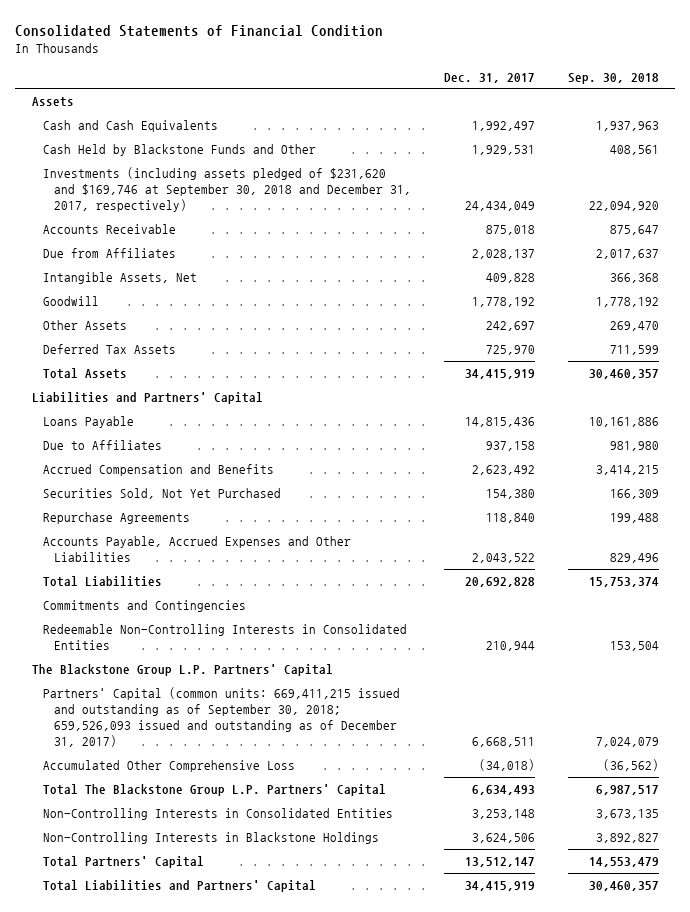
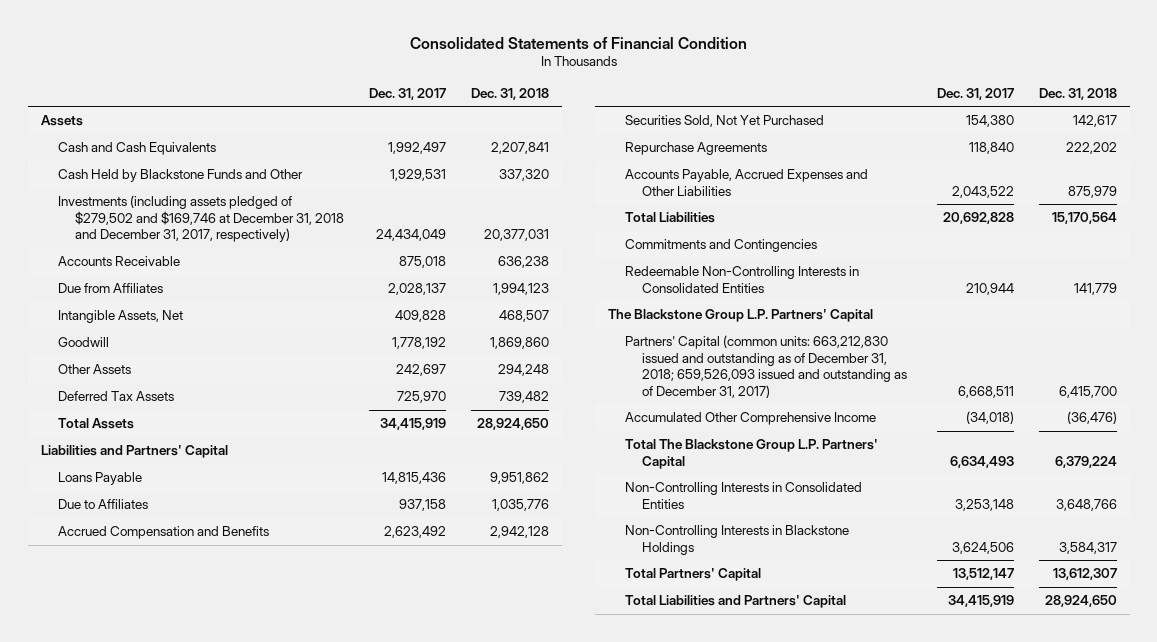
[567,72,659,84] Sep. 30, 2018 -> none
none -> [471,87,550,100] Dec. 31, 2018
[42,166,411,213] Investments (including assets pledged of $231,620 and $169,746 at September 30, 2018 and December 31, 2017, respectively) -> [57,195,344,243] Investments (including assets pledged of $279,502 and $169,746 at December 31, 2018 and December 31, 2017, respectively)
[42,686,400,748] Partners' Capital (common units: 669,411,215 issued and outstanding as of September 30, 2018; 659,526,093 issued and outstanding as of December 31, 2017) -> [625,335,908,398] Partners' Capital (common units: 663,212,830 issued and outstanding as of December 31, 2018; 659,526,093 issued and outstanding as of December 31, 2017)
[42,759,295,772] Accumulated Other Comprehensive Loss -> [625,412,877,426] Accumulated Other Comprehensive Income

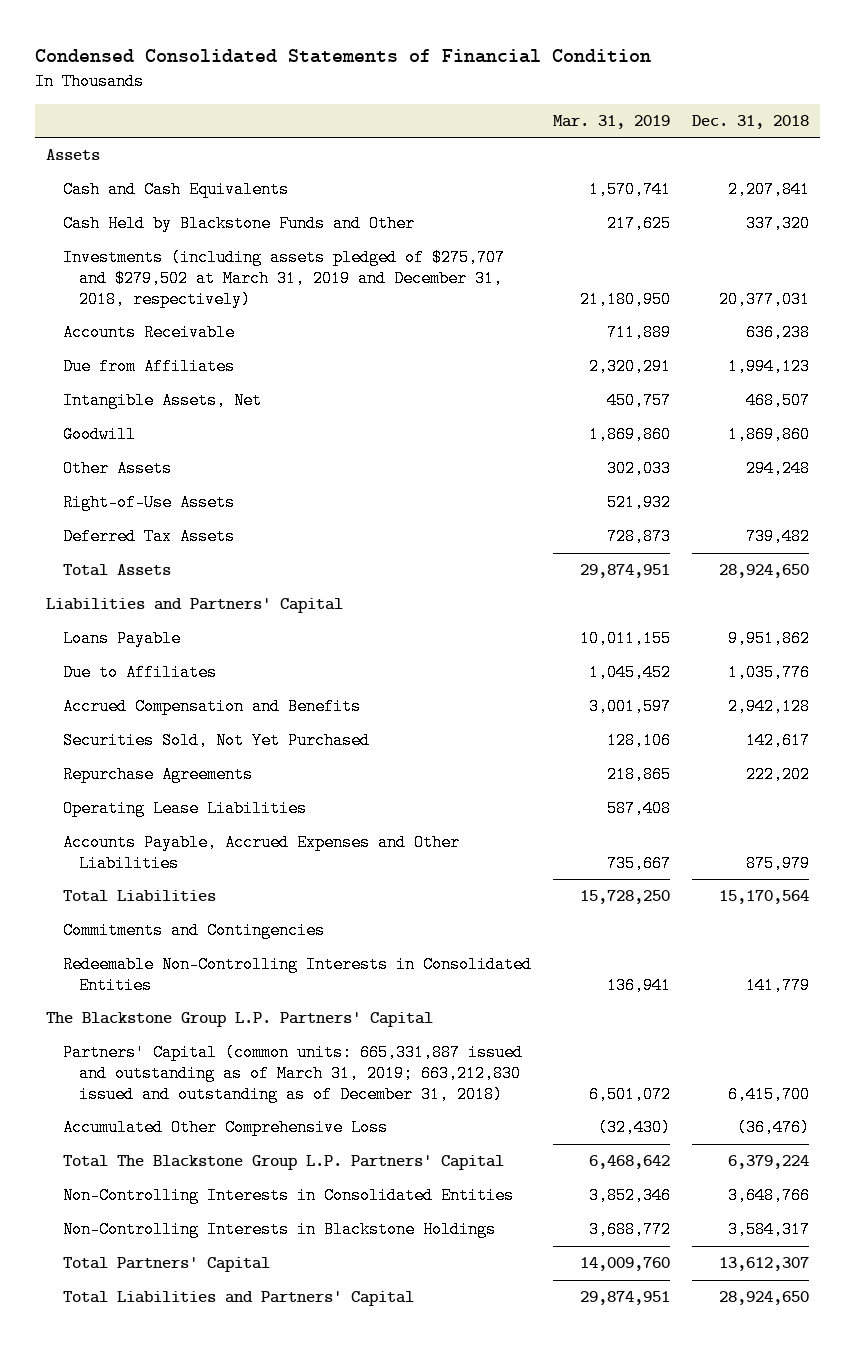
[409,36,747,49] Consolidated Statements of Financial Condition -> [34,49,651,64] Condensed Consolidated Statements of Financial Condition
[369,87,447,100] Dec. 31, 2017 -> none
none -> [552,114,670,129] Mar. 31, 2019
[57,195,344,243] Investments (including assets pledged of $279,502 and $169,746 at December 31, 2018 and December 31, 2017, respectively) -> [62,249,505,308] Investments (including assets pledged of $275,707 and $279,502 at March 31, 2019 and December 31, 2018, respectively)
none -> [62,494,235,512] Right-of-Use Assets
none -> [62,800,307,818] Operating Lease Liabilities
[625,335,908,398] Partners' Capital (common units: 663,212,830 issued and outstanding as of December 31, 2018; 659,526,093 issued and outstanding as of December 31, 2017) -> [62,1044,523,1103] Partners' Capital (common units: 665,331,887 issued and outstanding as of March 31, 2019; 663,212,830 issued and outstanding as of December 31, 2018)
[625,412,877,426] Accumulated Other Comprehensive Income -> [62,1119,388,1137] Accumulated Other Comprehensive Loss

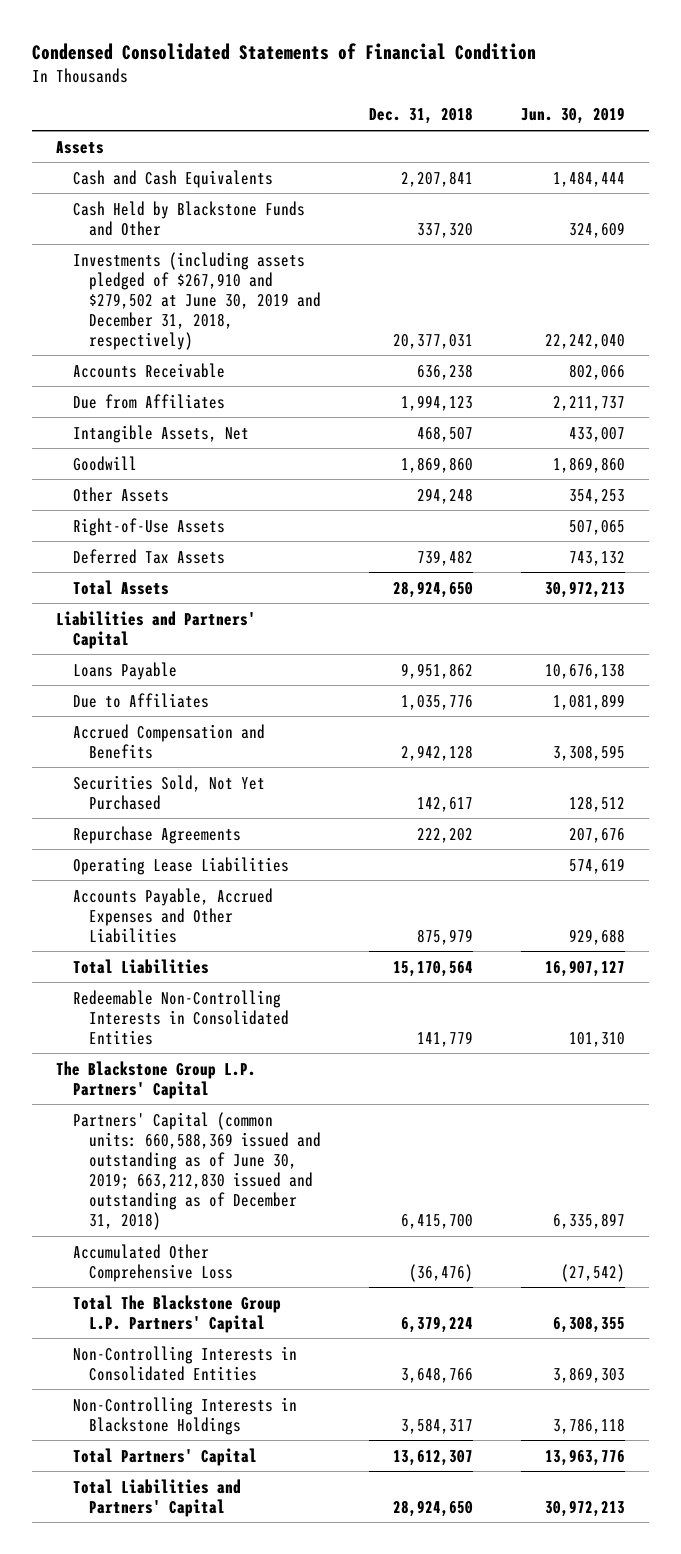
[552,114,670,129] Mar. 31, 2019 -> none
none -> [520,107,625,125] Jun. 30, 2019
[62,249,505,308] Investments (including assets pledged of $275,707 and $279,502 at March 31, 2019 and December 31, 2018, respectively) -> [72,251,321,350] Investments (including assets pledged of $267,910 and $279,502 at June 30, 2019 and December 31, 2018, respectively)
[62,922,325,940] Commitments and Contingencies -> none
[62,1044,523,1103] Partners' Capital (common units: 665,331,887 issued and outstanding as of March 31, 2019; 663,212,830 issued and outstanding as of December 31, 2018) -> [72,1111,321,1230] Partners' Capital (common units: 660,588,369 issued and outstanding as of June 30, 2019; 663,212,830 issued and outstanding as of December 31, 2018)

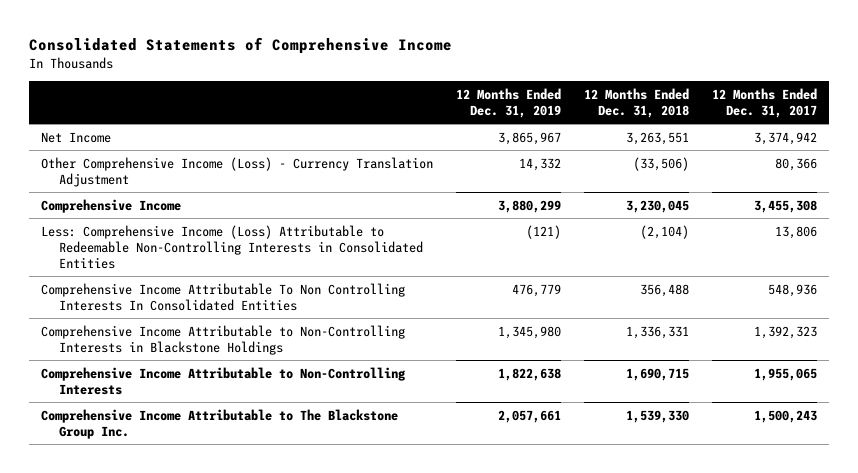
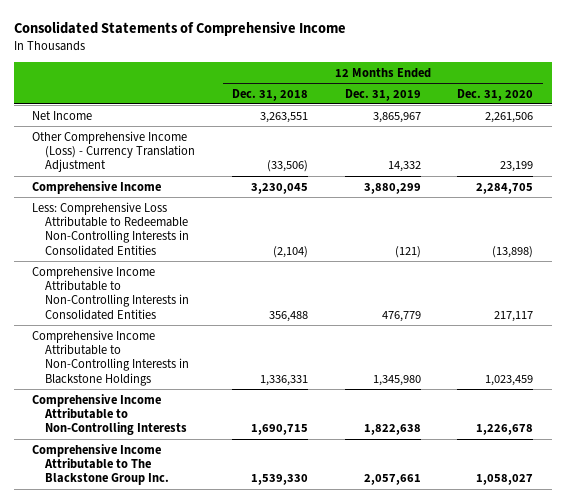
[712,87,818,118] 12 Months Ended Dec. 31, 2017 -> none
none -> [457,88,534,101] Dec. 31, 2020
[40,224,424,269] Less: Comprehensive Income (Loss) Attributable to Redeemable Non-Controlling Interests in Consolidated Entities -> [32,201,190,256] Less: Comprehensive Loss Attributable to Redeemable Non-Controlling Interests in Consolidated Entities
[40,282,405,311] Comprehensive Income Attributable To Non Controlling Interests In Consolidated Entities -> [32,265,190,320] Comprehensive Income Attributable to Non-Controlling Interests in Consolidated Entities

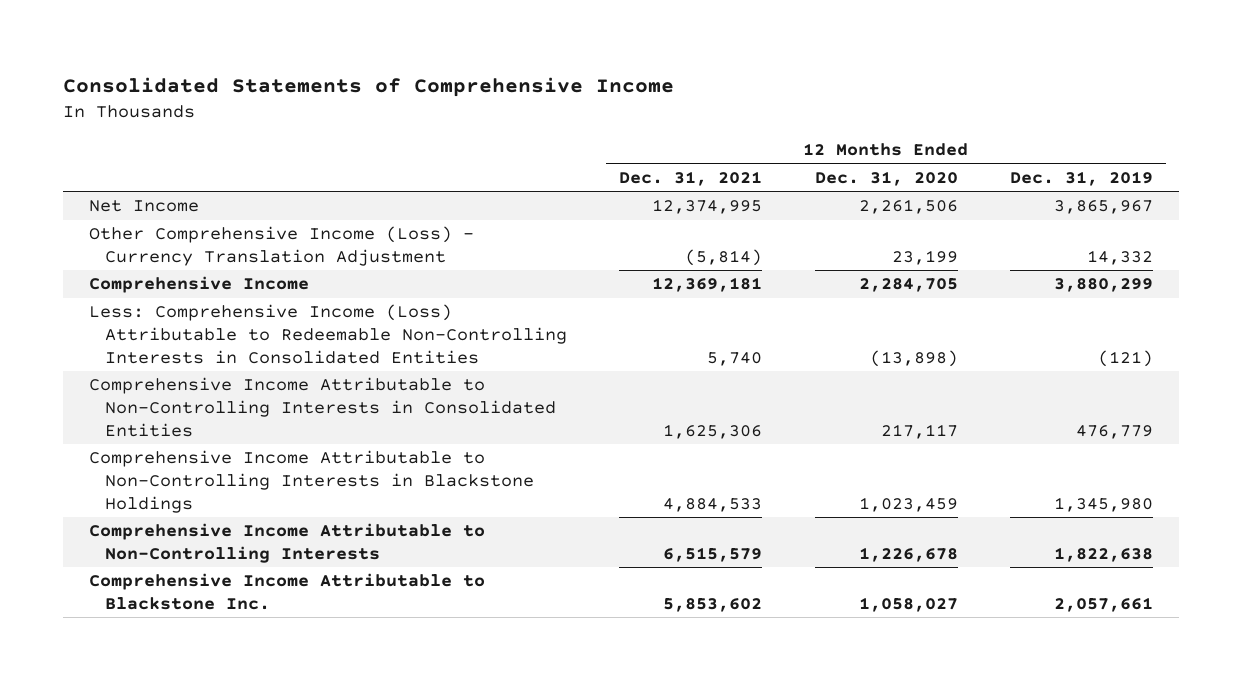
[232,88,309,101] Dec. 31, 2018 -> none
none -> [619,170,763,186] Dec. 31, 2021
[32,201,190,256] Less: Comprehensive Loss Attributable to Redeemable Non-Controlling Interests in Consolidated Entities -> [88,304,568,364] Less: Comprehensive Income (Loss) Attributable to Redeemable Non-Controlling Interests in Consolidated Entities
[32,443,170,486] Comprehensive Income Attributable to The Blackstone Group Inc. -> [88,573,485,611] Comprehensive Income Attributable to Blackstone Inc.

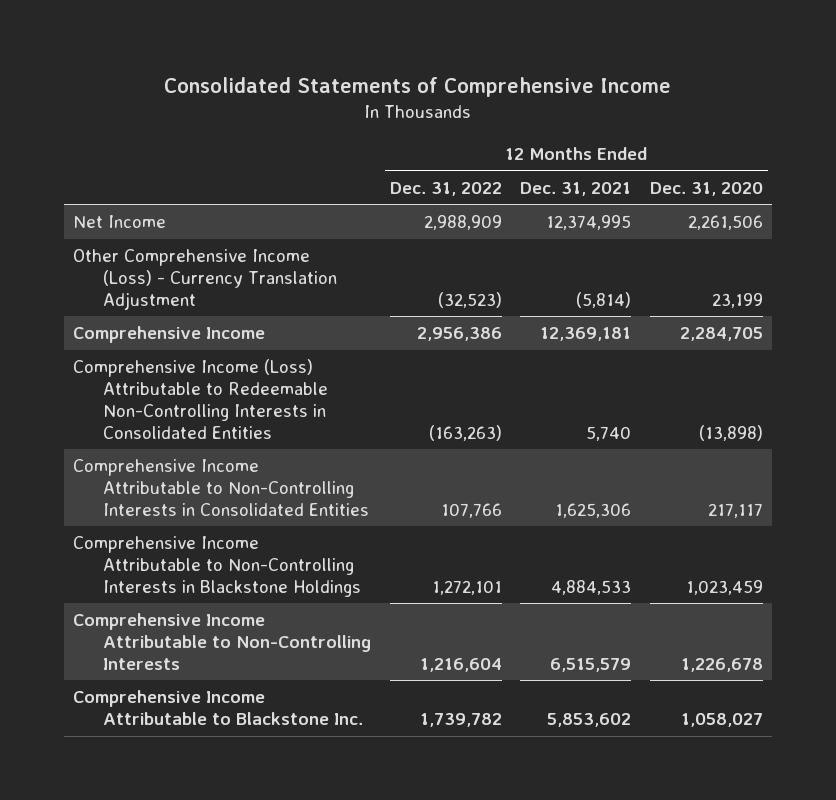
[1009,170,1153,186] Dec. 31, 2019 -> none
none -> [389,181,502,196] Dec. 31, 2022
[88,304,568,364] Less: Comprehensive Income (Loss) Attributable to Redeemable Non-Controlling Interests in Consolidated Entities -> [73,359,328,439] Comprehensive Income (Loss) Attributable to Redeemable Non-Controlling Interests in Consolidated Entities

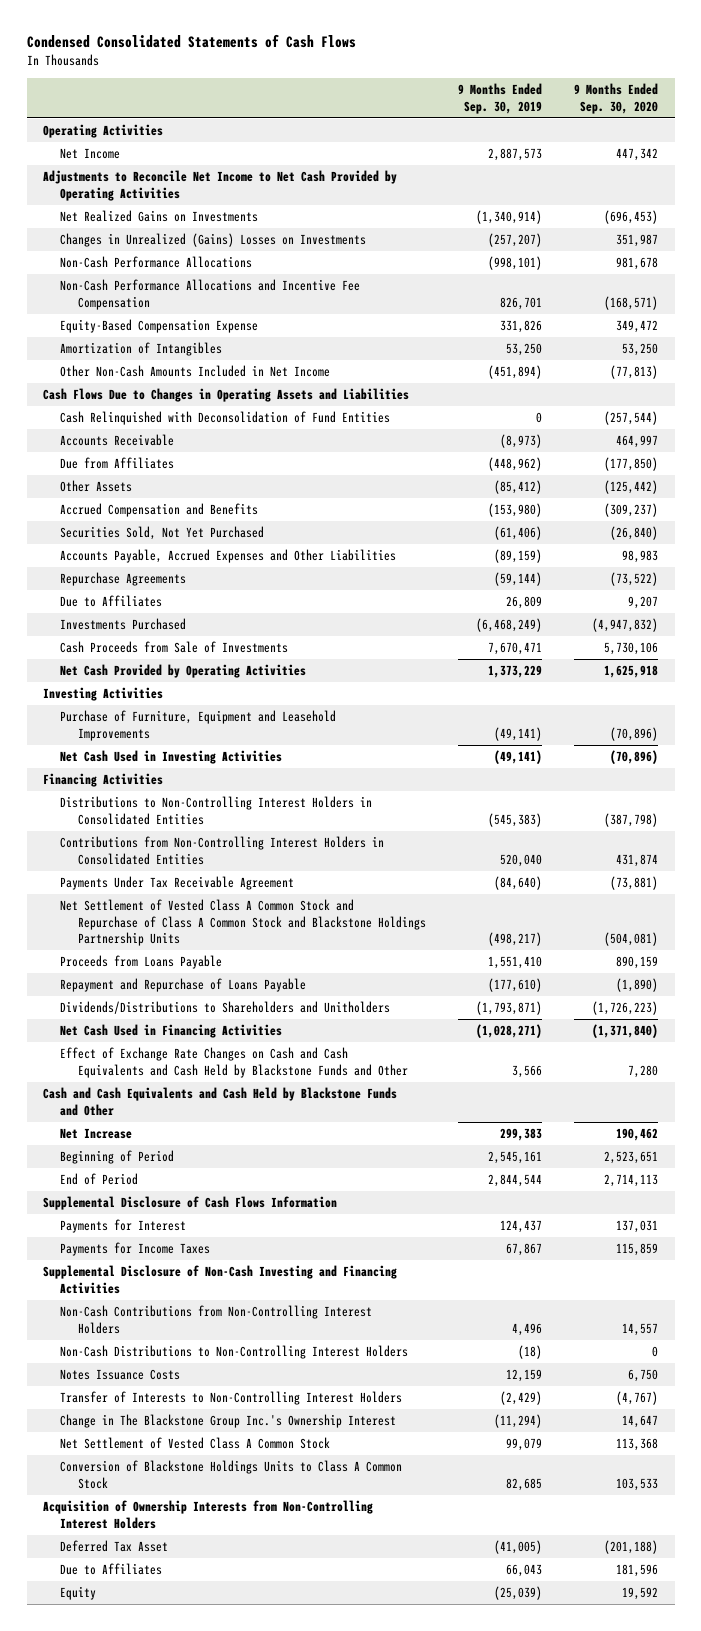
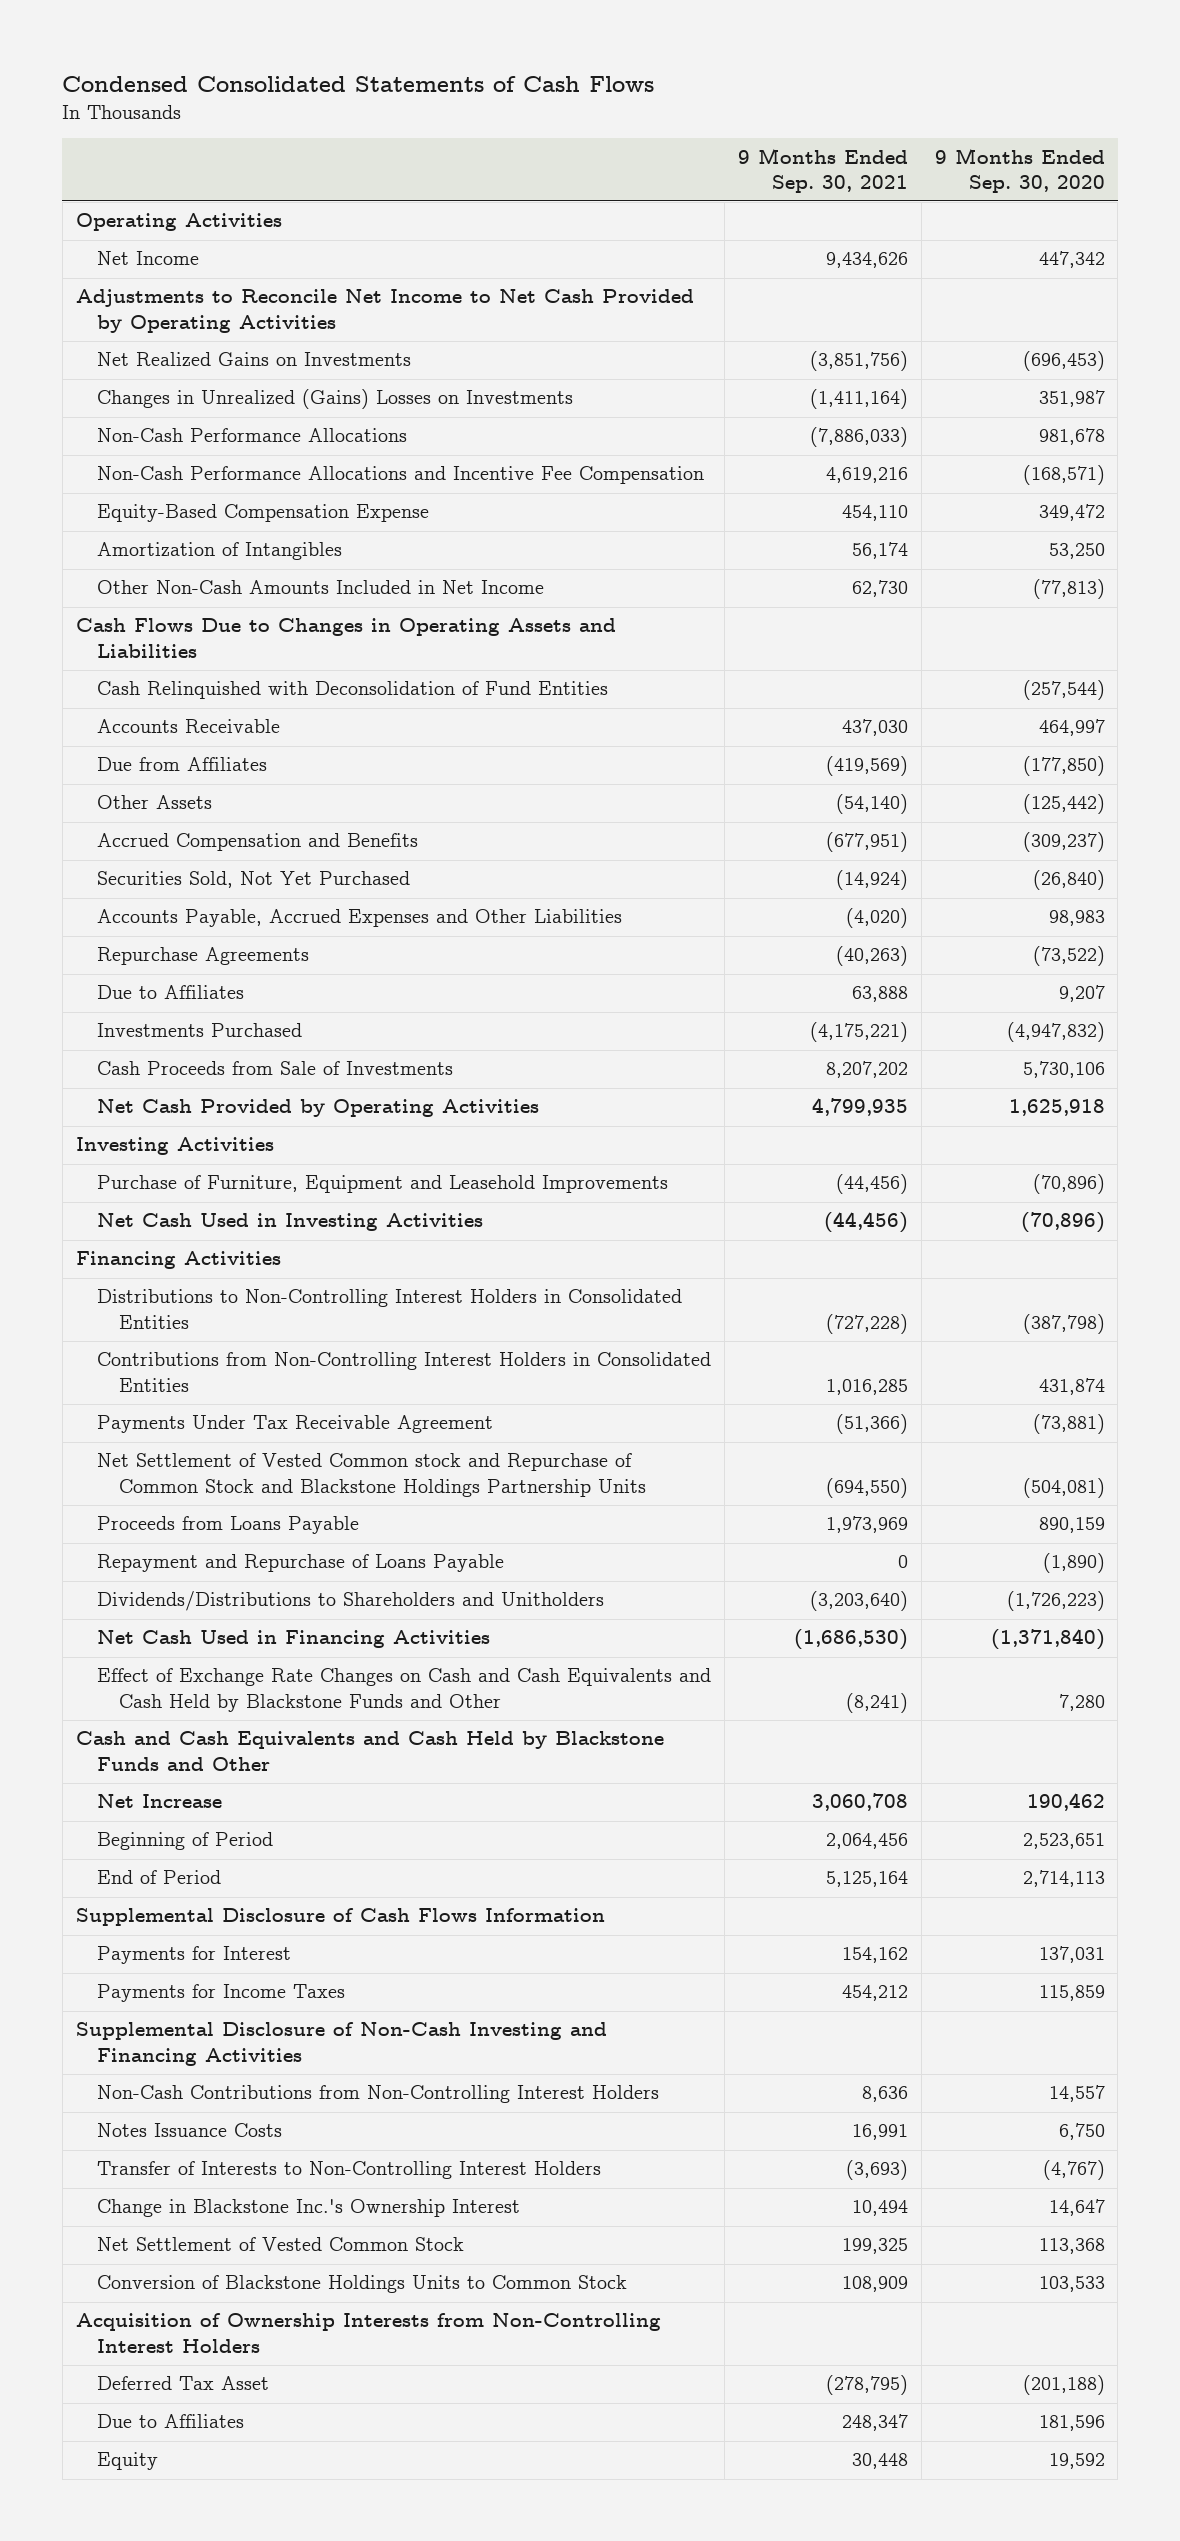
[458,83,543,114] 9 Months Ended Sep. 30, 2019 -> none
none -> [737,147,908,193] 9 Months Ended Sep. 30, 2021
[60,899,426,947] Net Settlement of Vested Class A Common Stock and Repurchase of Class A Common Stock and Blackstone Holdings Partnership Units -> [97,1453,646,1497] Net Settlement of Vested Common stock and Repurchase of Common Stock and Blackstone Holdings Partnership Units
[60,1345,409,1360] Non-Cash Distributions to Non-Controlling Interest Holders -> none
[60,1414,397,1429] Change in The Blackstone Group Inc.'s Ownership Interest -> [97,2199,521,2218] Change in Blackstone Inc.'s Ownership Interest
[60,1437,331,1450] Net Settlement of Vested Class A Common Stock -> [97,2237,465,2252] Net Settlement of Vested Common Stock
[60,1460,403,1489] Conversion of Blackstone Holdings Units to Class A Common Stock -> [97,2275,628,2294] Conversion of Blackstone Holdings Units to Common Stock

